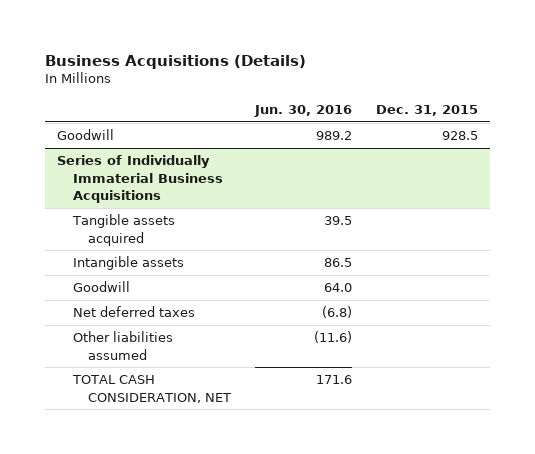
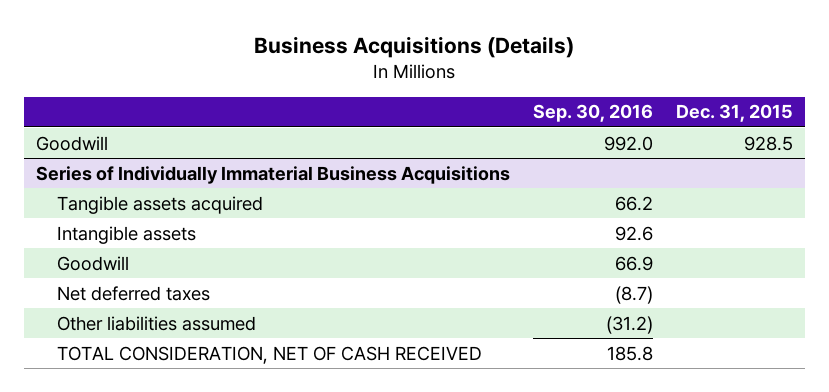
[253,104,352,117] Jun. 30, 2016 -> none
none -> [532,104,653,123] Sep. 30, 2016
[71,375,231,403] TOTAL CASH CONSIDERATION, NET -> [57,345,483,364] TOTAL CONSIDERATION, NET OF CASH RECEIVED

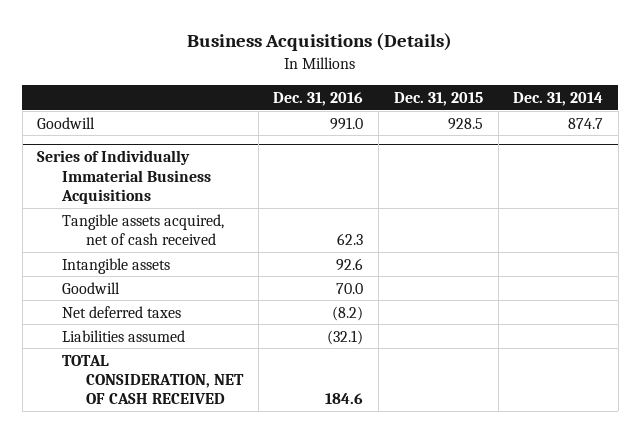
[532,104,653,123] Sep. 30, 2016 -> none
none -> [273,92,364,107] Dec. 31, 2016
none -> [513,92,604,107] Dec. 31, 2014
[57,195,264,214] Tangible assets acquired -> none
none -> [61,213,224,246] Tangible assets acquired, net of cash received
[57,315,257,331] Other liabilities assumed -> [61,329,185,342] Liabilities assumed

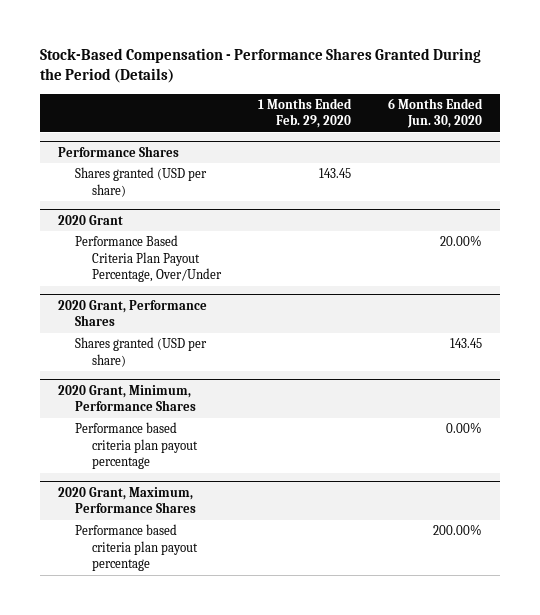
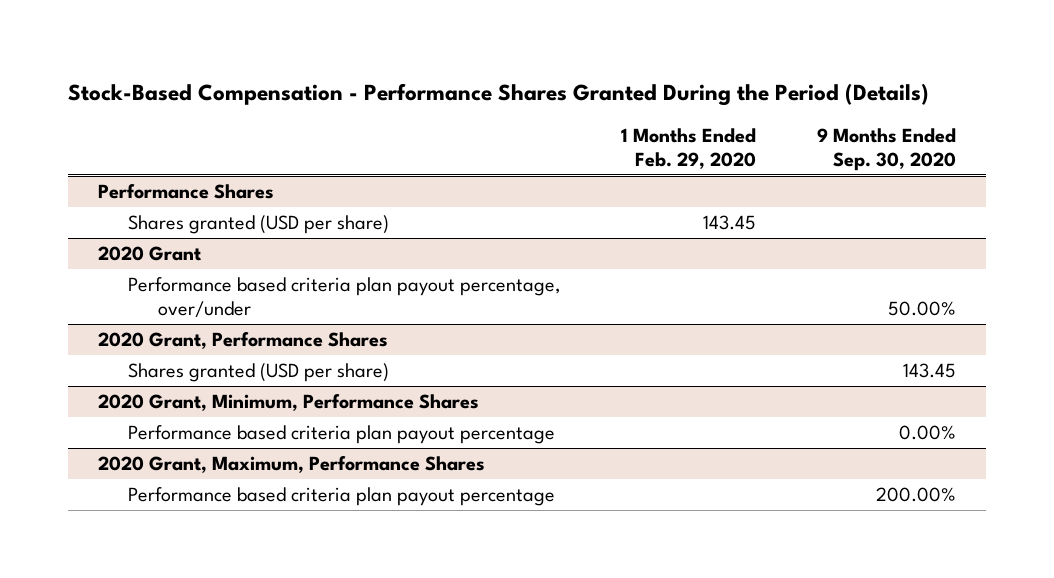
[387,97,483,129] 6 Months Ended Jun. 30, 2020 -> none
none -> [816,128,956,171] 9 Months Ended Sep. 30, 2020
[75,235,223,283] Performance Based Criteria Plan Payout Percentage, Over/Under -> [128,277,562,317] Performance based criteria plan payout percentage, over/under

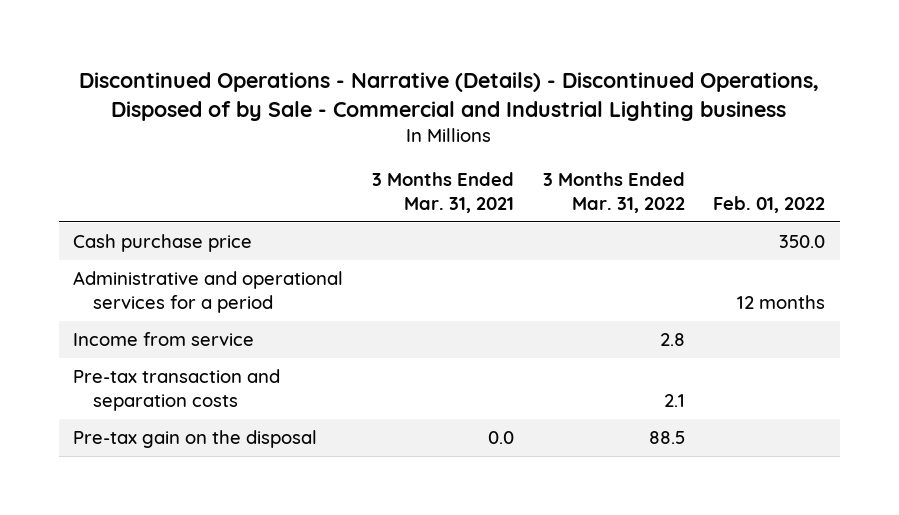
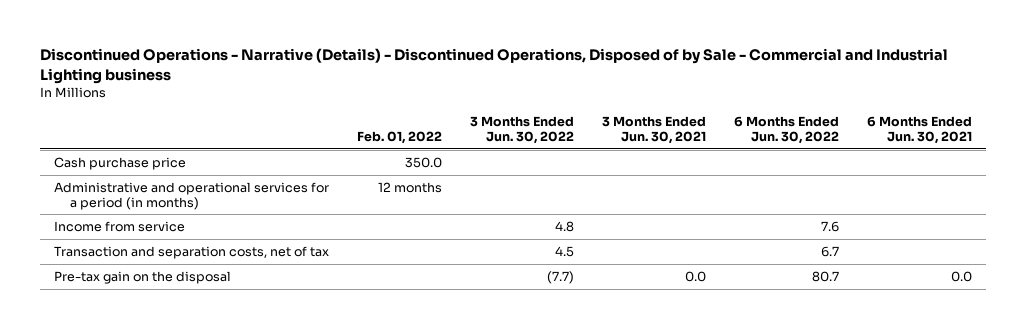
[371,171,514,214] 3 Months Ended Mar. 31, 2021 -> none
[542,171,685,214] 3 Months Ended Mar. 31, 2022 -> none
none -> [469,116,574,145] 3 Months Ended Jun. 30, 2022
none -> [601,116,706,145] 3 Months Ended Jun. 30, 2021
none -> [733,116,839,145] 6 Months Ended Jun. 30, 2022
none -> [866,116,972,145] 6 Months Ended Jun. 30, 2021
[73,271,344,314] Administrative and operational services for a period -> [54,182,330,210] Administrative and operational services for a period (in months)
[73,369,281,412] Pre-tax transaction and separation costs -> [54,246,330,260] Transaction and separation costs, net of tax

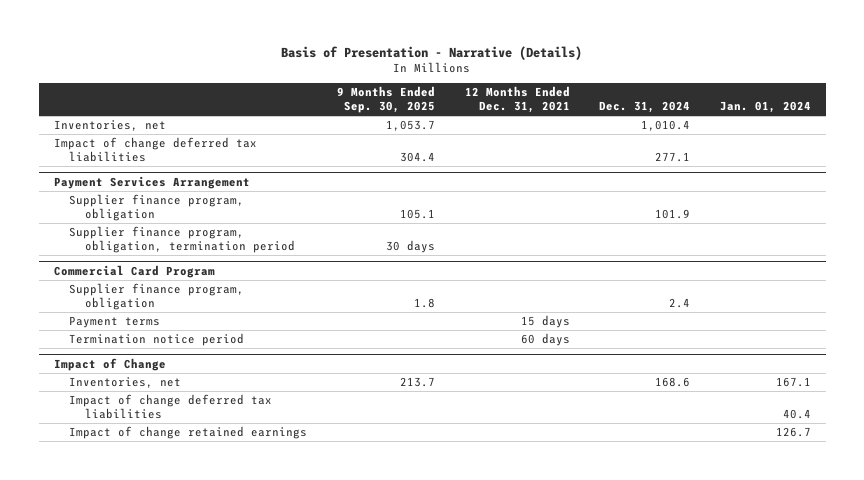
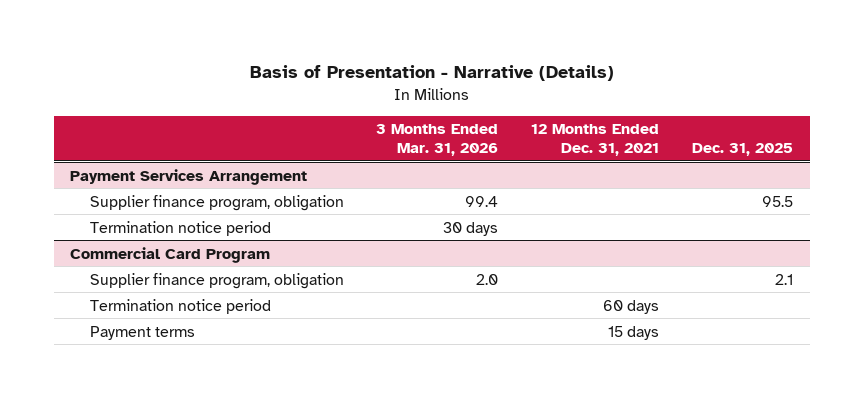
[337,86,436,114] 9 Months Ended Sep. 30, 2025 -> none
[599,101,691,114] Dec. 31, 2024 -> none
[719,101,811,114] Jan. 01, 2024 -> none
none -> [376,124,499,157] 3 Months Ended Mar. 31, 2026
none -> [692,143,794,157] Dec. 31, 2025
[53,120,166,132] Inventories, net -> none
[53,137,257,162] Impact of change deferred tax liabilities -> none
[69,226,296,253] Supplier finance program, obligation, termination period -> none
none -> [89,220,271,236] Termination notice period
[53,357,166,371] Impact of Change -> none
[69,377,182,389] Inventories, net -> none
[69,394,273,419] Impact of change deferred tax liabilities -> none
[69,426,308,440] Impact of change retained earnings -> none
[69,316,161,329] Payment terms -> [89,325,195,340] Payment terms

